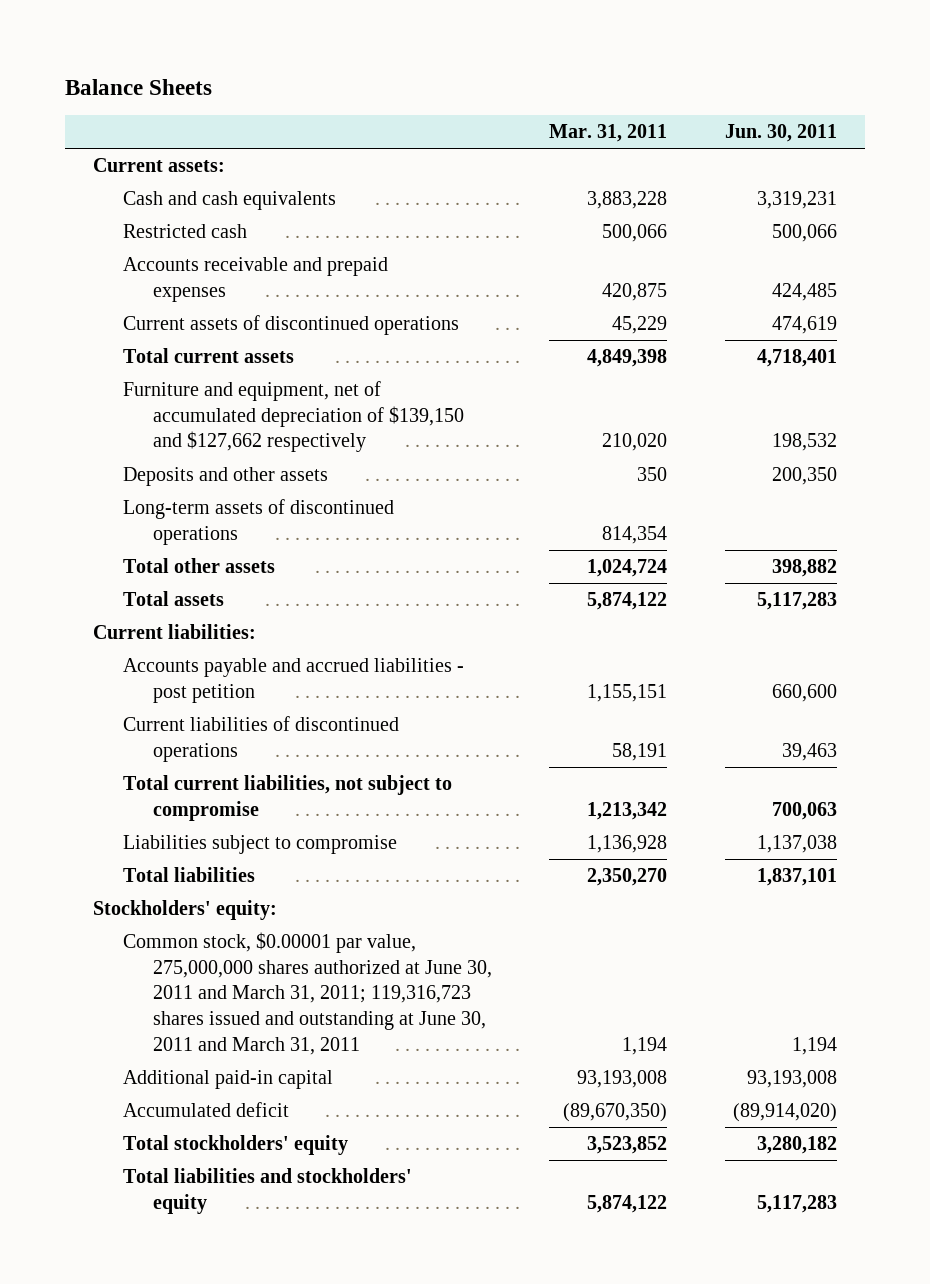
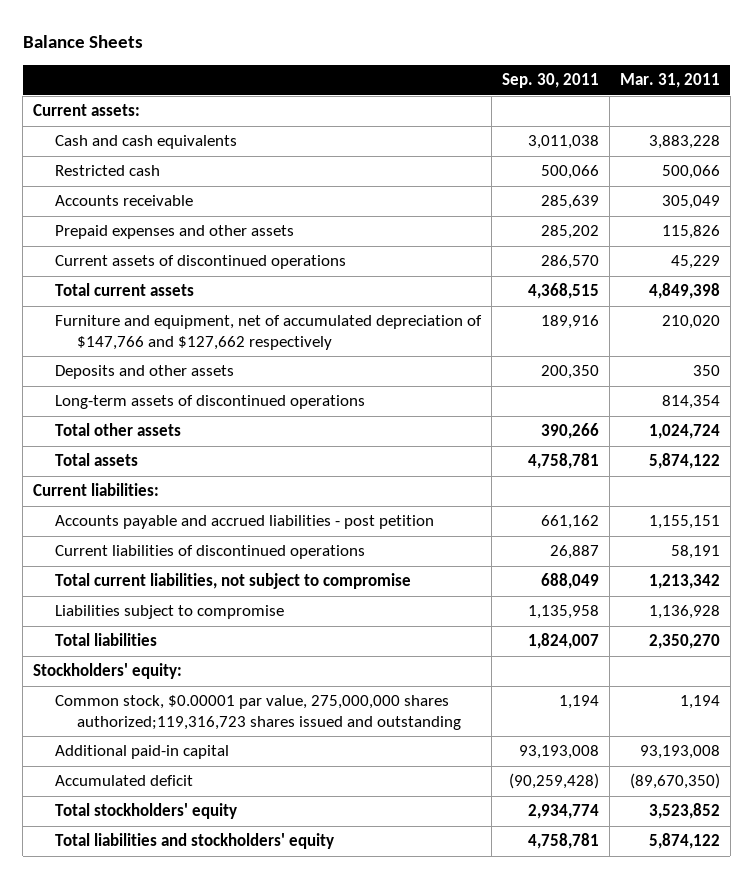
[724,124,837,143] Jun. 30, 2011 -> none
none -> [502,73,600,89] Sep. 30, 2011
[122,257,388,302] Accounts receivable and prepaid expenses -> none
none -> [55,195,194,207] Accounts receivable
none -> [55,225,295,240] Prepaid expenses and other assets
[122,381,464,453] Furniture and equipment, net of accumulated depreciation of $139,150 and $127,662 respectively -> [55,315,483,350] Furniture and equipment, net of accumulated depreciation of $147,766 and $127,662 respectively
[122,932,492,1055] Common stock, $0.00001 par value, 275,000,000 shares authorized at June 30, 2011 and March 31, 2011; 119,316,723 shares issued and outstanding at June 30, 2011 and March 31, 2011 -> [55,695,462,730] Common stock, $0.00001 par value, 275,000,000 shares authorized;119,316,723 shares issued and outstanding

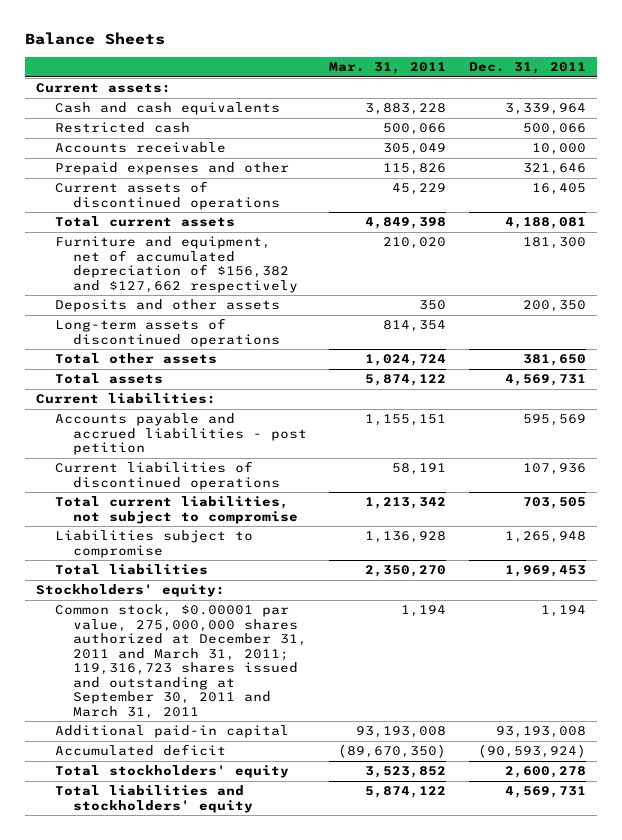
[502,73,600,89] Sep. 30, 2011 -> none
none -> [468,62,586,75] Dec. 31, 2011
[55,225,295,240] Prepaid expenses and other assets -> [54,162,289,176] Prepaid expenses and other
[55,315,483,350] Furniture and equipment, net of accumulated depreciation of $147,766 and $127,662 respectively -> [54,236,298,293] Furniture and equipment, net of accumulated depreciation of $156,382 and $127,662 respectively
[55,695,462,730] Common stock, $0.00001 par value, 275,000,000 shares authorized;119,316,723 shares issued and outstanding -> [54,604,307,719] Common stock, $0.00001 par value, 275,000,000 shares authorized at December 31, 2011 and March 31, 2011; 119,316,723 shares issued and outstanding at September 30, 2011 and March 31, 2011

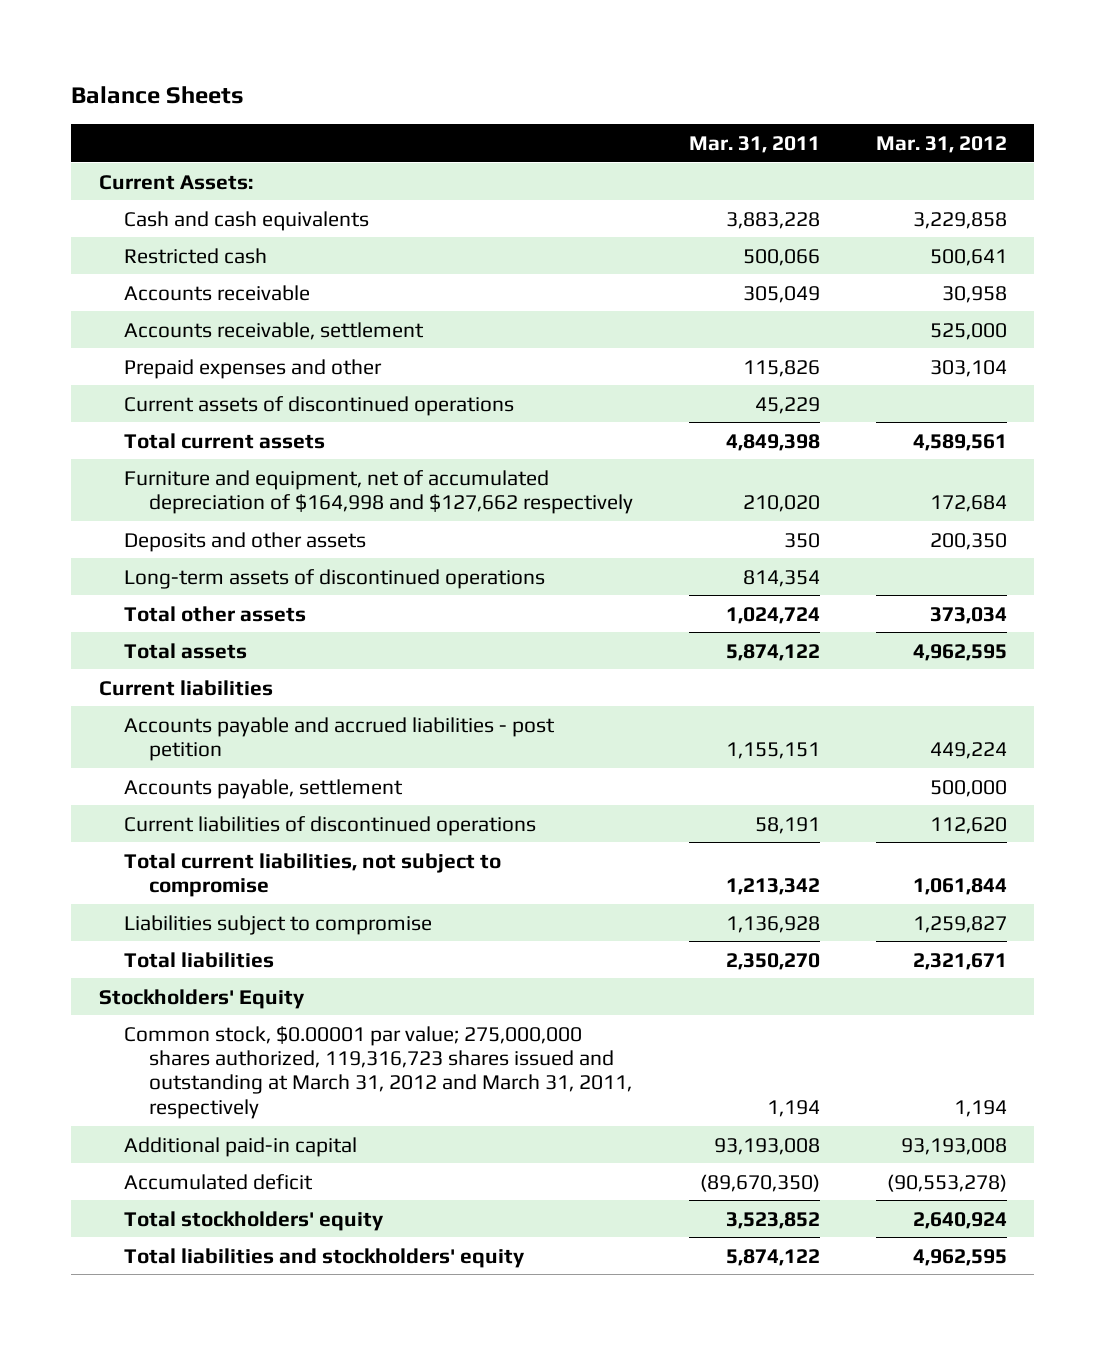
[468,62,586,75] Dec. 31, 2011 -> none
none -> [875,135,1007,153] Mar. 31, 2012
[36,83,172,94] Current assets: -> [98,174,253,190] Current Assets:
none -> [123,321,424,340] Accounts receivable, settlement
[54,236,298,293] Furniture and equipment, net of accumulated depreciation of $156,382 and $127,662 respectively -> [123,469,633,514] Furniture and equipment, net of accumulated depreciation of $164,998 and $127,662 respectively
[36,393,217,405] Current liabilities: -> [98,679,273,696] Current liabilities
none -> [123,778,403,799] Accounts payable, settlement
[36,584,226,598] Stockholders' equity: -> [98,988,305,1009] Stockholders' Equity
[54,604,307,719] Common stock, $0.00001 par value, 275,000,000 shares authorized at December 31, 2011 and March 31, 2011; 119,316,723 shares issued and outstanding at September 30, 2011 and March 31, 2011 -> [123,1025,632,1119] Common stock, $0.00001 par value; 275,000,000 shares authorized, 119,316,723 shares issued and outstanding at March 31, 2012 and March 31, 2011, respectively

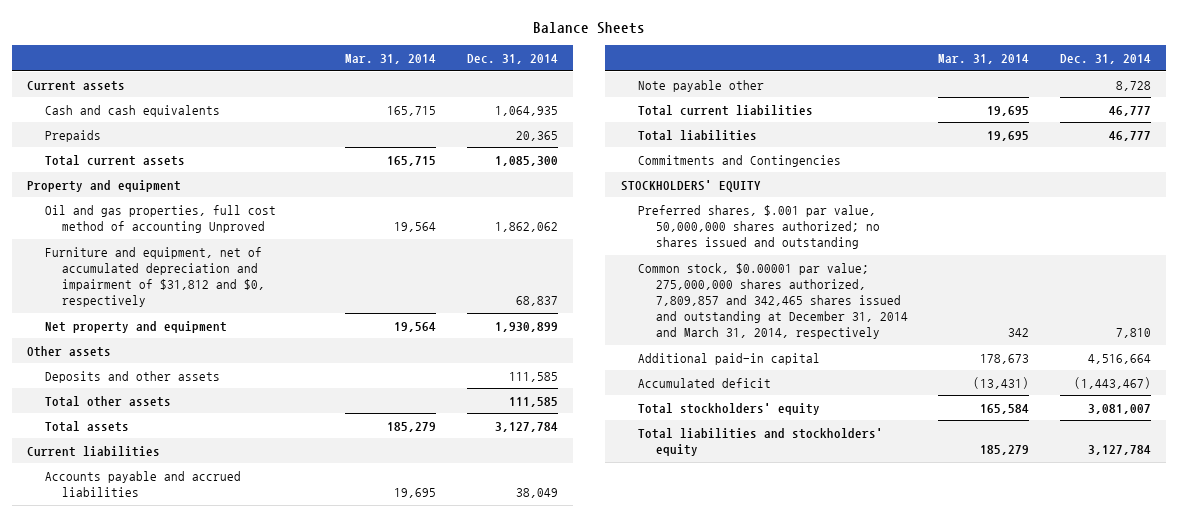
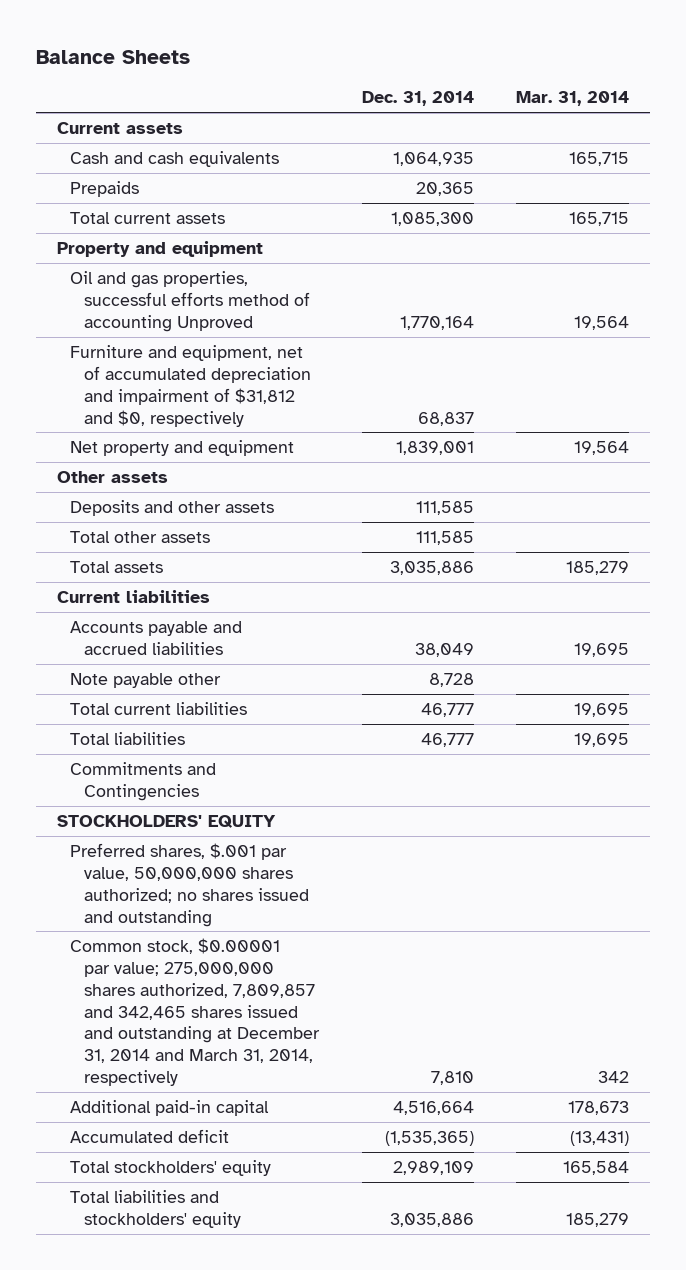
[44,204,276,233] Oil and gas properties, full cost method of accounting Unproved -> [70,271,311,332] Oil and gas properties, successful efforts method of accounting Unproved
[494,221,558,232] 1,862,062 -> [399,315,474,330] 1,770,164
[494,321,558,332] 1,930,899 -> [395,441,474,456] 1,839,001
[494,421,558,432] 3,127,784 -> [389,561,474,576] 3,035,886
[1073,376,1151,389] (1,443,467) -> [384,1131,474,1147] (1,535,365)
[1087,403,1151,414] 3,081,007 -> [392,1161,474,1176] 2,989,109
[1087,444,1151,455] 3,127,784 -> [389,1213,474,1228] 3,035,886

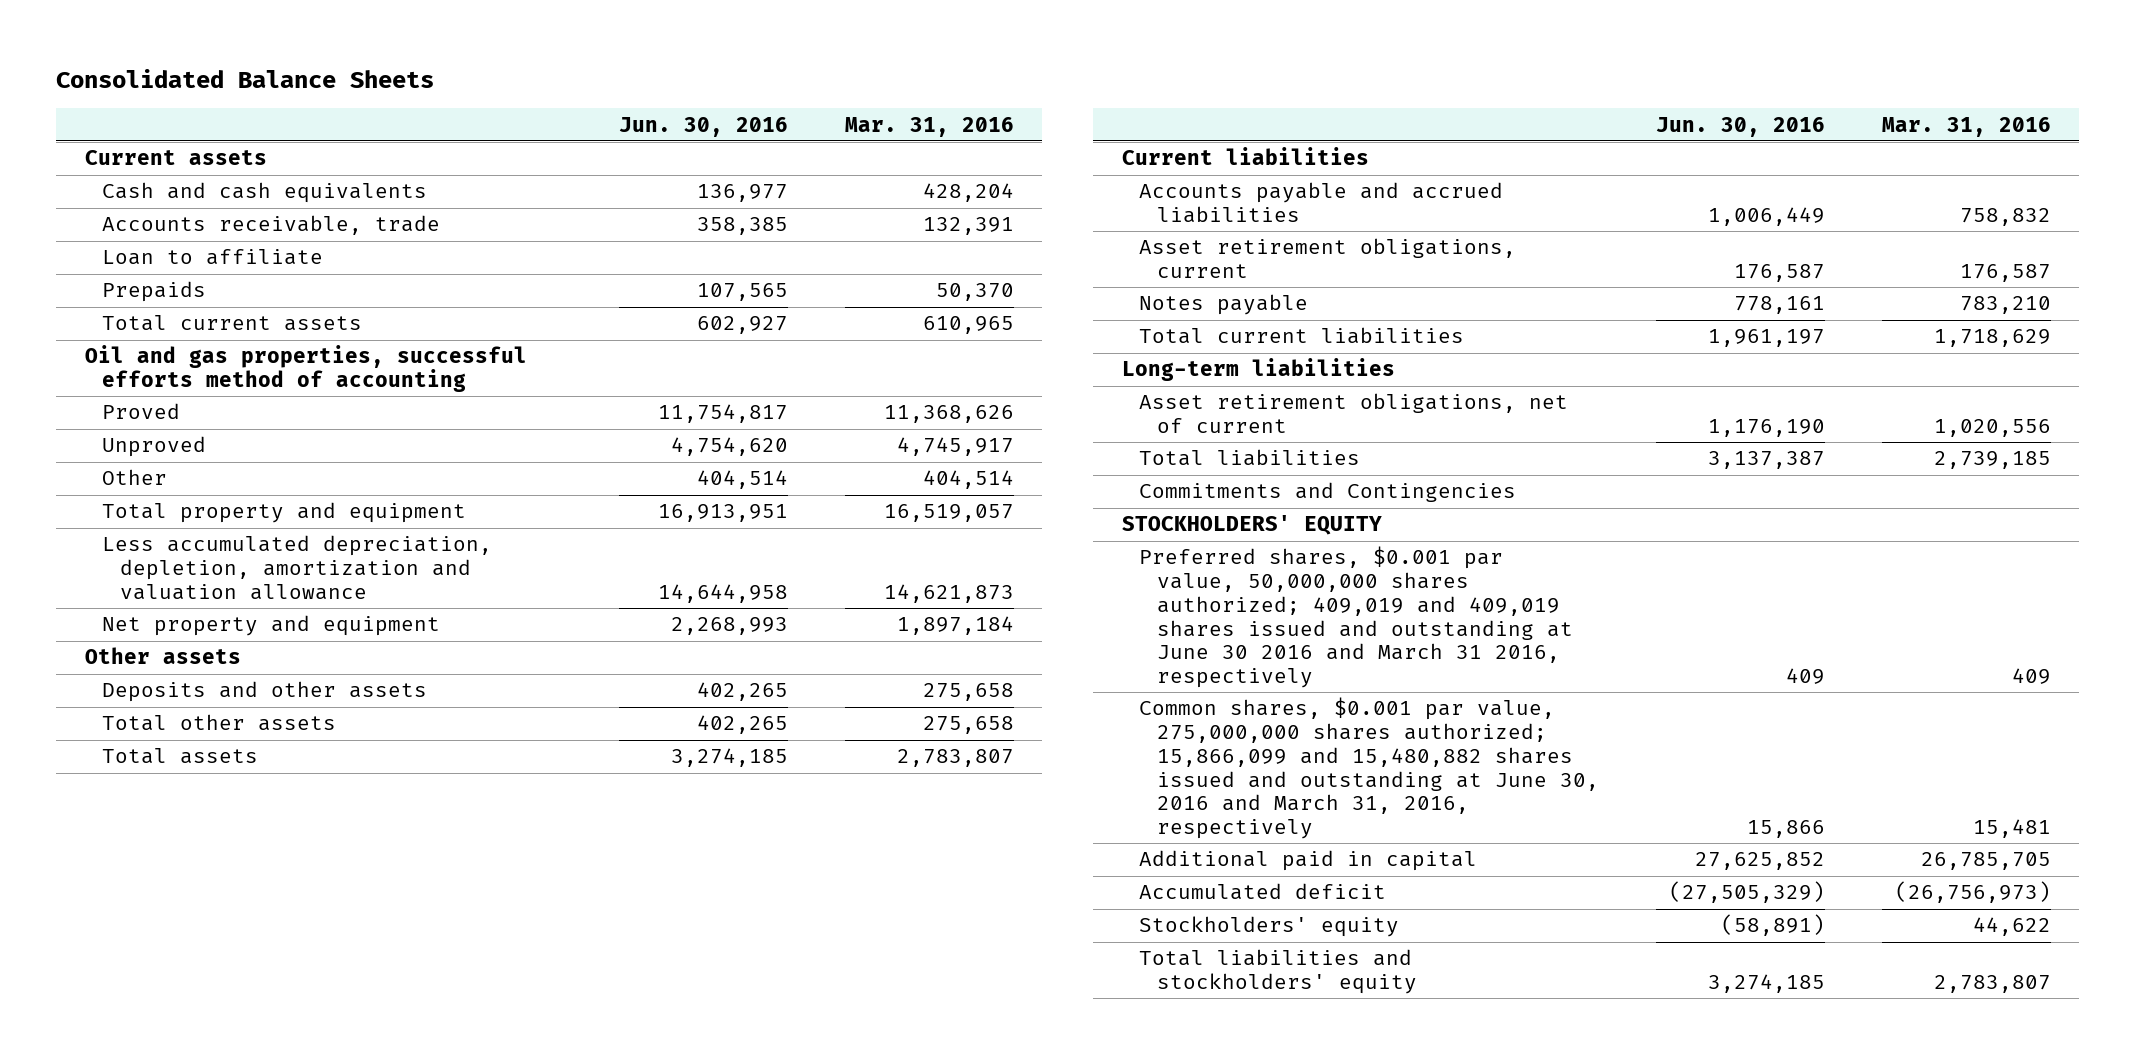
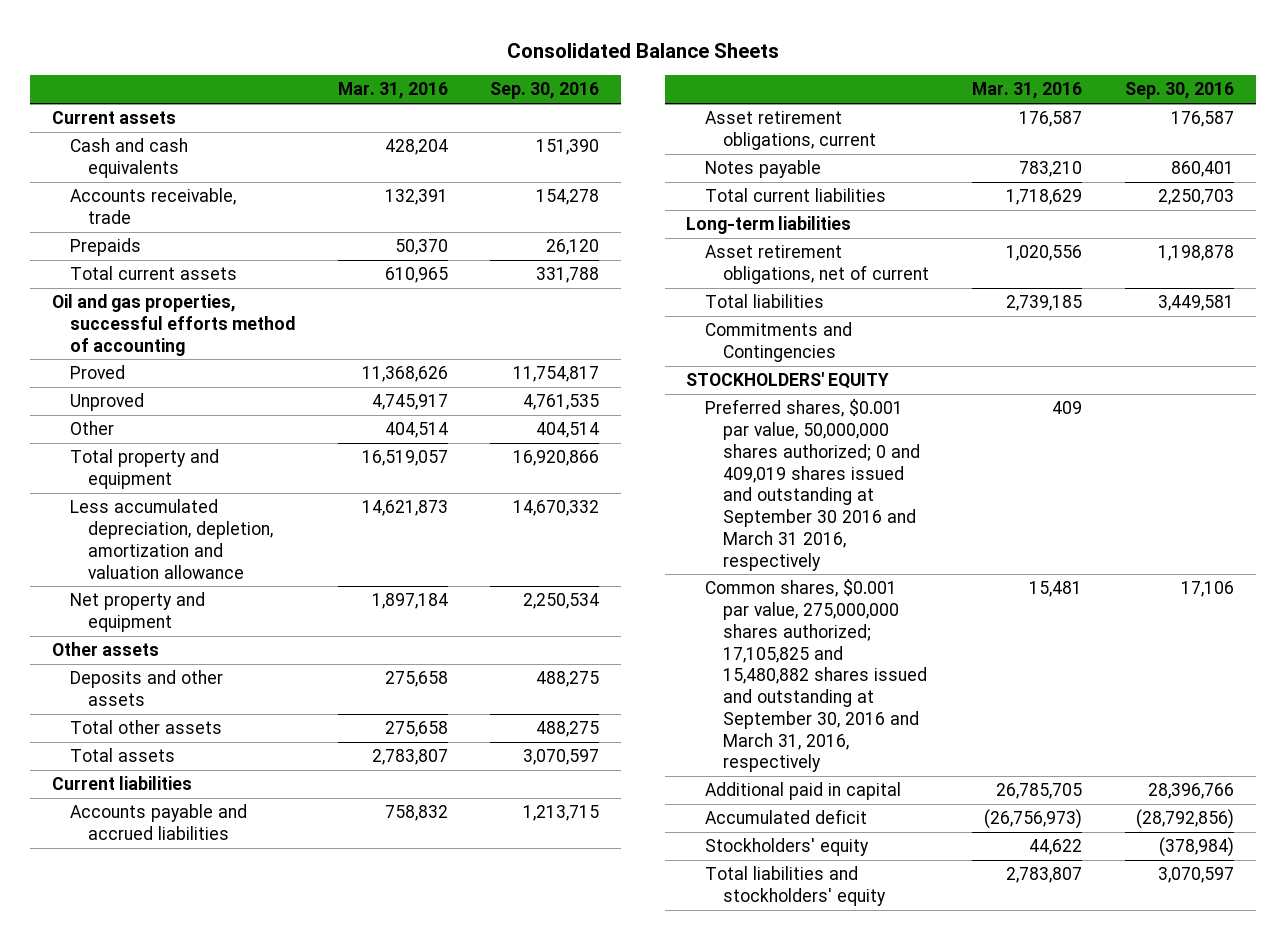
[618,116,788,137] Jun. 30, 2016 -> none
none -> [490,82,600,100] Sep. 30, 2016
[102,249,324,266] Loan to affiliate -> none
[1139,546,1574,688] Preferred shares, $0.001 par value, 50,000,000 shares authorized; 409,019 and 409,019 shares issued and outstanding at June 30 2016 and March 31 2016, respectively -> [704,399,920,571] Preferred shares, $0.001 par value, 50,000,000 shares authorized; 0 and 409,019 shares issued and outstanding at September 30 2016 and March 31 2016, respectively
[1139,697,1600,839] Common shares, $0.001 par value, 275,000,000 shares authorized; 15,866,099 and 15,480,882 shares issued and outstanding at June 30, 2016 and March 31, 2016, respectively -> [704,579,927,773] Common shares, $0.001 par value, 275,000,000 shares authorized; 17,105,825 and 15,480,882 shares issued and outstanding at September 30, 2016 and March 31, 2016, respectively

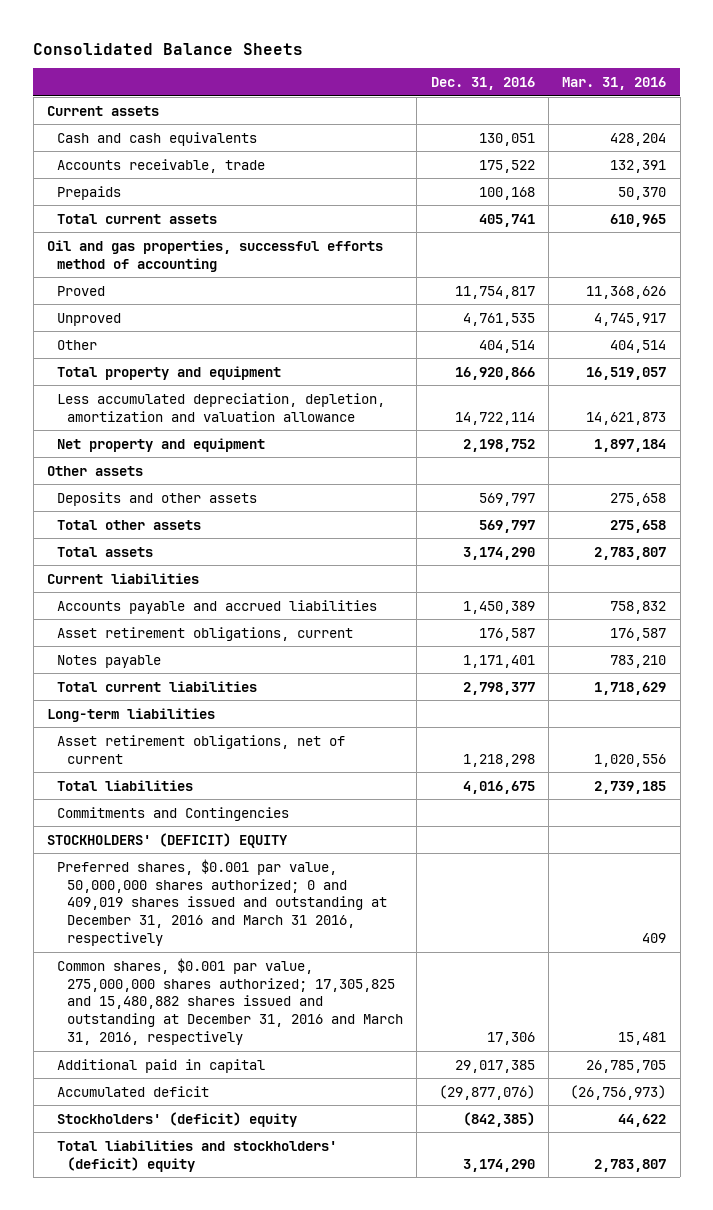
[490,82,600,100] Sep. 30, 2016 -> none
none -> [430,77,535,91] Dec. 31, 2016
[686,372,890,390] STOCKHOLDERS' EQUITY -> [46,832,288,848] STOCKHOLDERS' (DEFICIT) EQUITY
[704,399,920,571] Preferred shares, $0.001 par value, 50,000,000 shares authorized; 0 and 409,019 shares issued and outstanding at September 30 2016 and March 31 2016, respectively -> [56,858,387,947] Preferred shares, $0.001 par value, 50,000,000 shares authorized; 0 and 409,019 shares issued and outstanding at December 31, 2016 and March 31 2016, respectively
[704,579,927,773] Common shares, $0.001 par value, 275,000,000 shares authorized; 17,105,825 and 15,480,882 shares issued and outstanding at September 30, 2016 and March 31, 2016, respectively -> [56,957,403,1046] Common shares, $0.001 par value, 275,000,000 shares authorized; 17,305,825 and 15,480,882 shares issued and outstanding at December 31, 2016 and March 31, 2016, respectively
[704,838,869,857] Stockholders' equity -> [56,1111,297,1127] Stockholders' (deficit) equity
[704,866,886,906] Total liabilities and stockholders' equity -> [56,1139,337,1172] Total liabilities and stockholders' (deficit) equity

